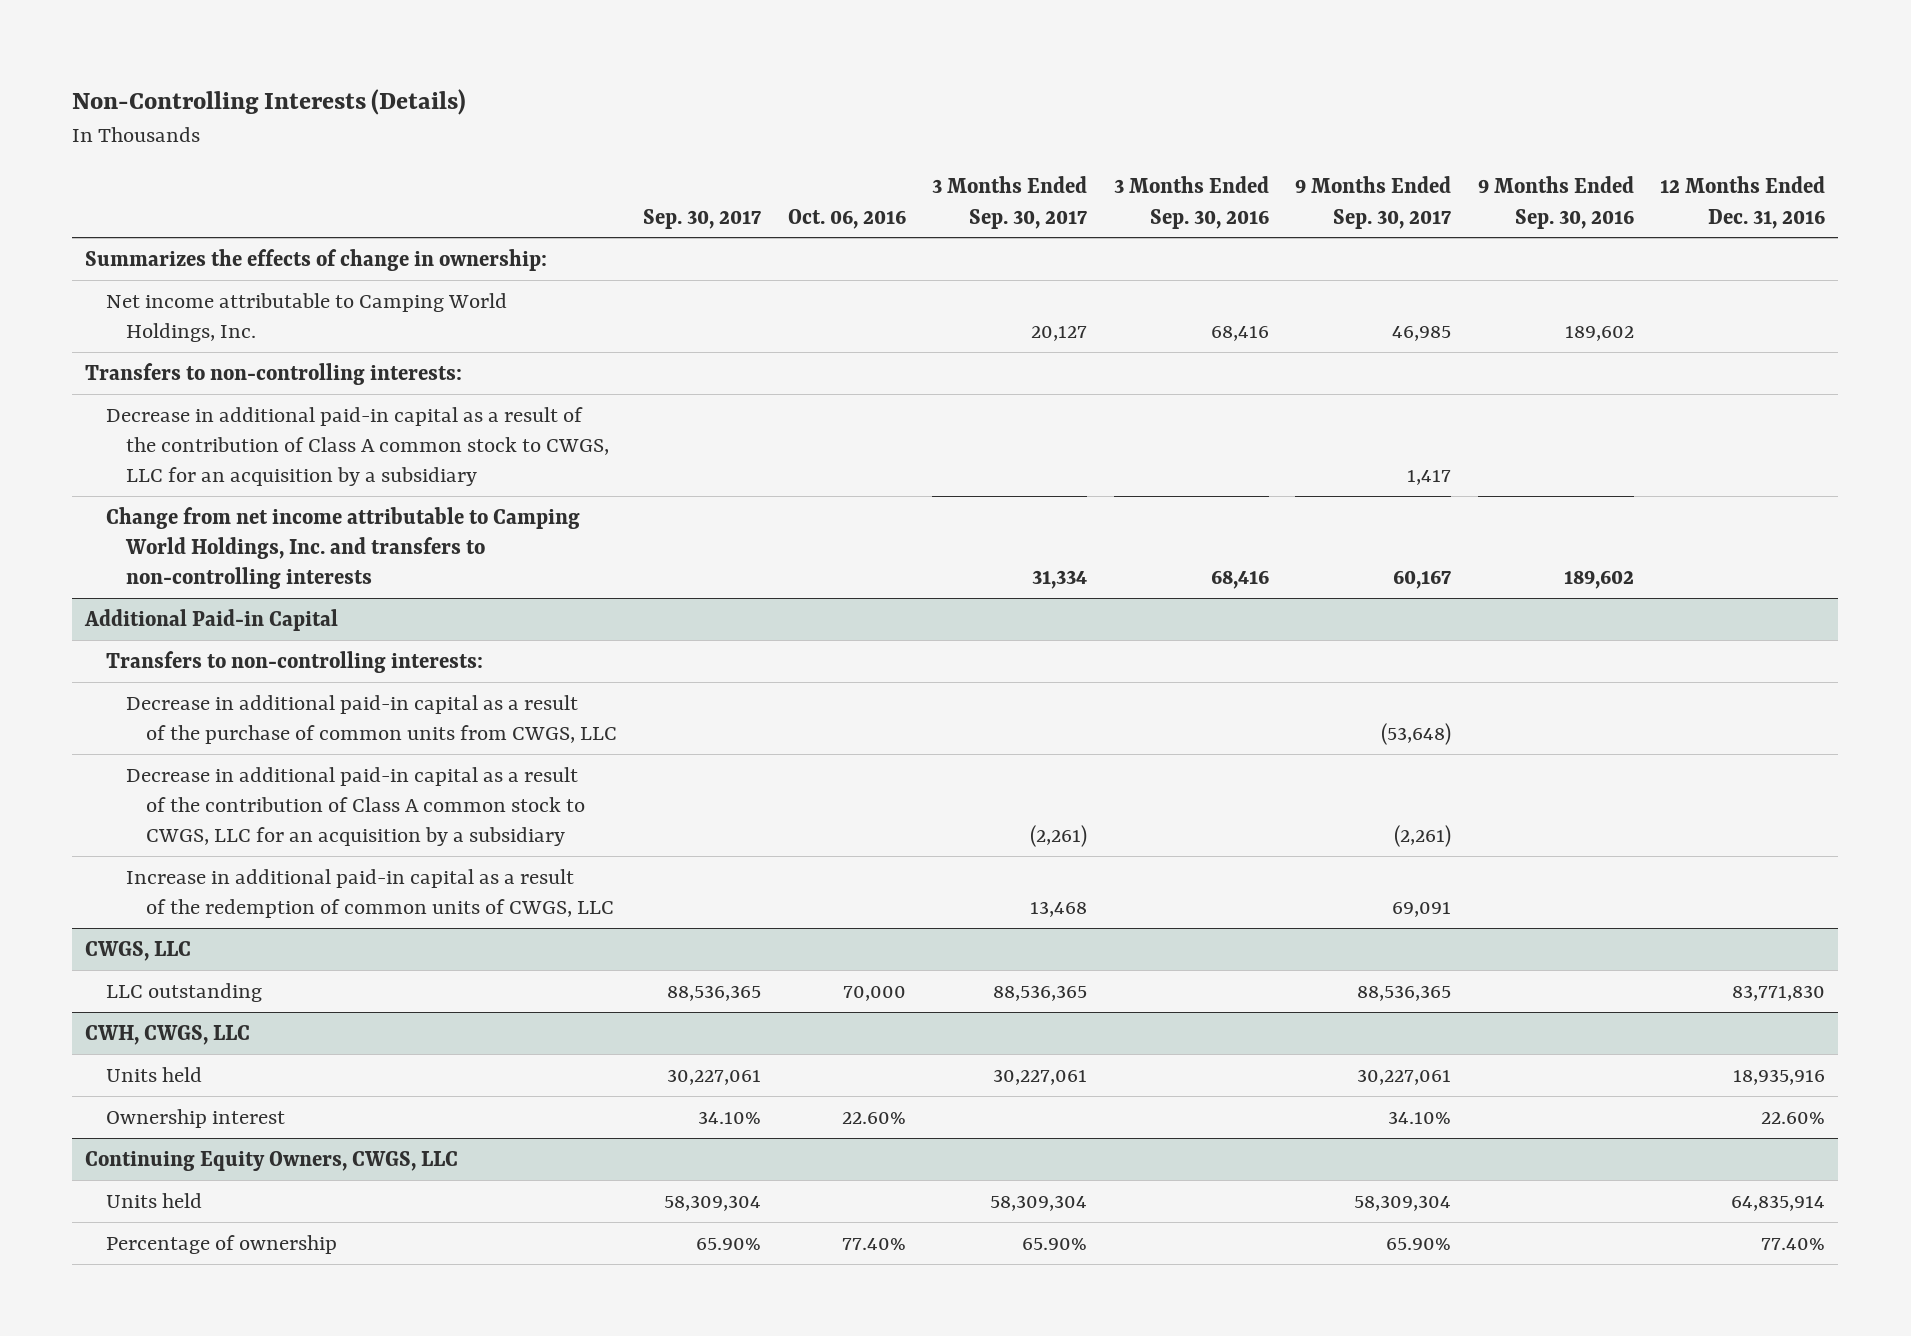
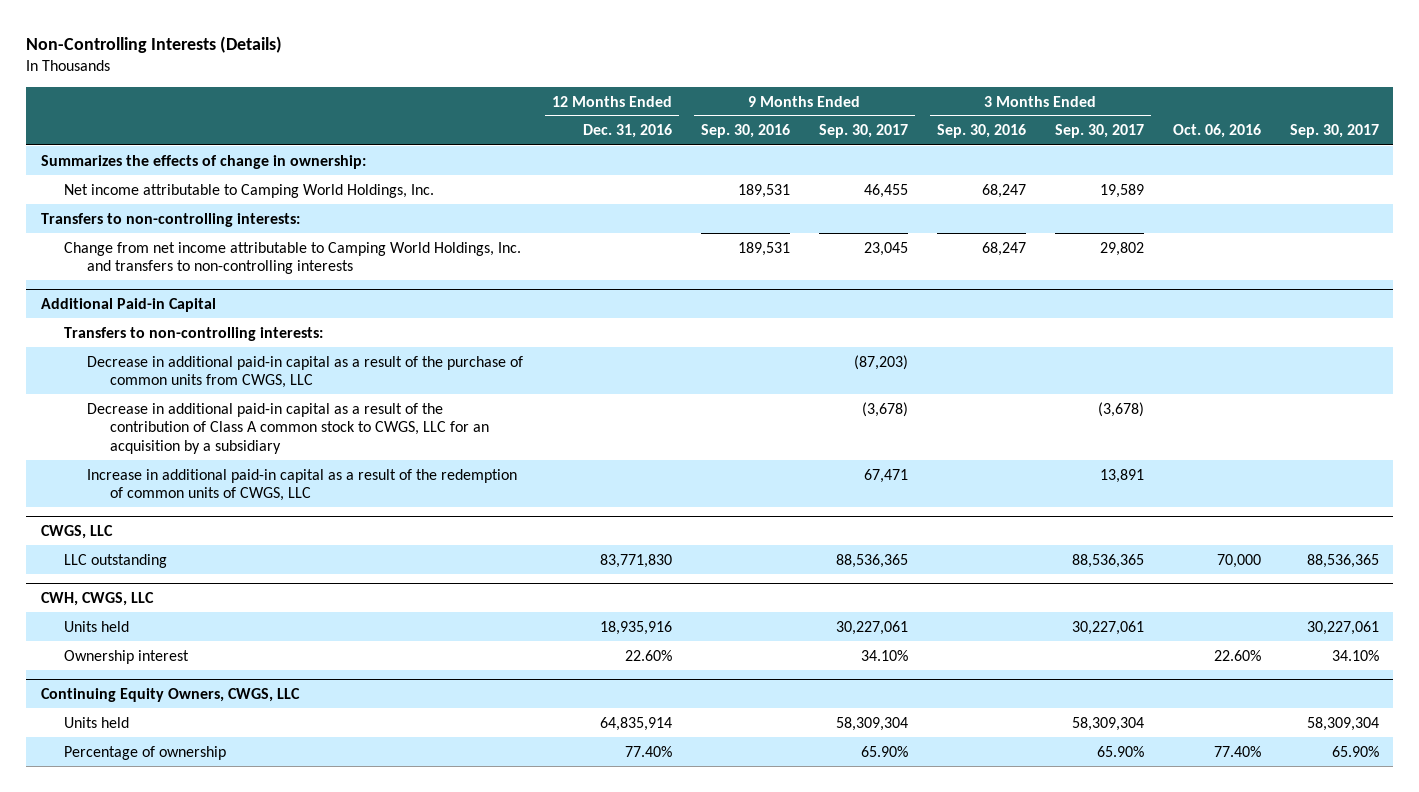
[1031,325,1088,341] 20,127 -> [1099,183,1144,198] 19,589
[1210,325,1269,341] 68,416 -> [981,183,1026,198] 68,247
[1392,325,1452,341] 46,985 -> [863,183,908,198] 46,455
[1564,325,1634,341] 189,602 -> [737,183,790,198] 189,531
[105,406,609,486] Decrease in additional paid-in capital as a result of the contribution of Class A common stock to CWGS, LLC for an acquisition by a subsidiary -> none
[1032,569,1088,589] 31,334 -> [1099,241,1144,256] 29,802
[1210,569,1269,589] 68,416 -> [981,241,1026,256] 68,247
[1393,569,1452,589] 60,167 -> [863,241,908,256] 23,045
[1563,569,1634,589] 189,602 -> [737,241,790,256] 189,531
[1381,722,1452,745] (53,648) -> [853,354,908,370] (87,203)
[1030,824,1088,847] (2,261) -> [1097,401,1144,417] (3,678)
[1394,824,1452,847] (2,261) -> [861,401,908,417] (3,678)
[1030,900,1088,917] 13,468 -> [1099,468,1144,483] 13,891
[1392,901,1452,917] 69,091 -> [863,468,908,483] 67,471

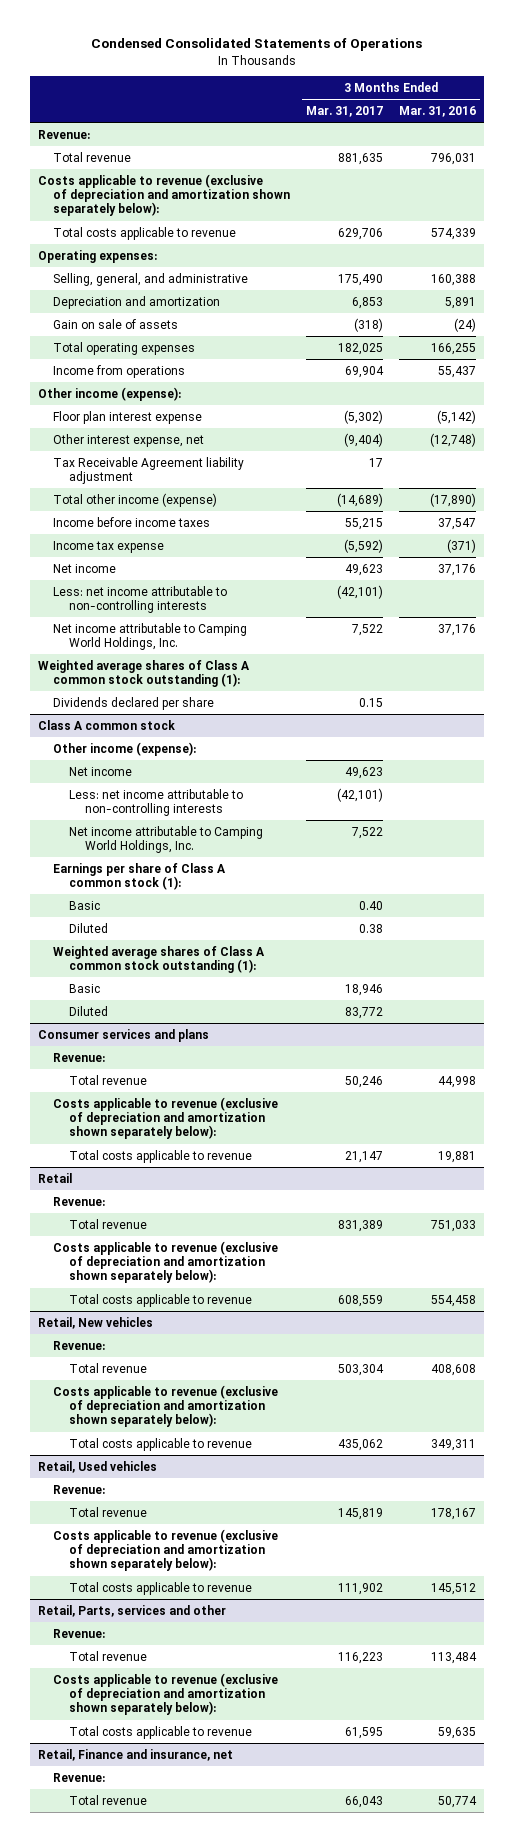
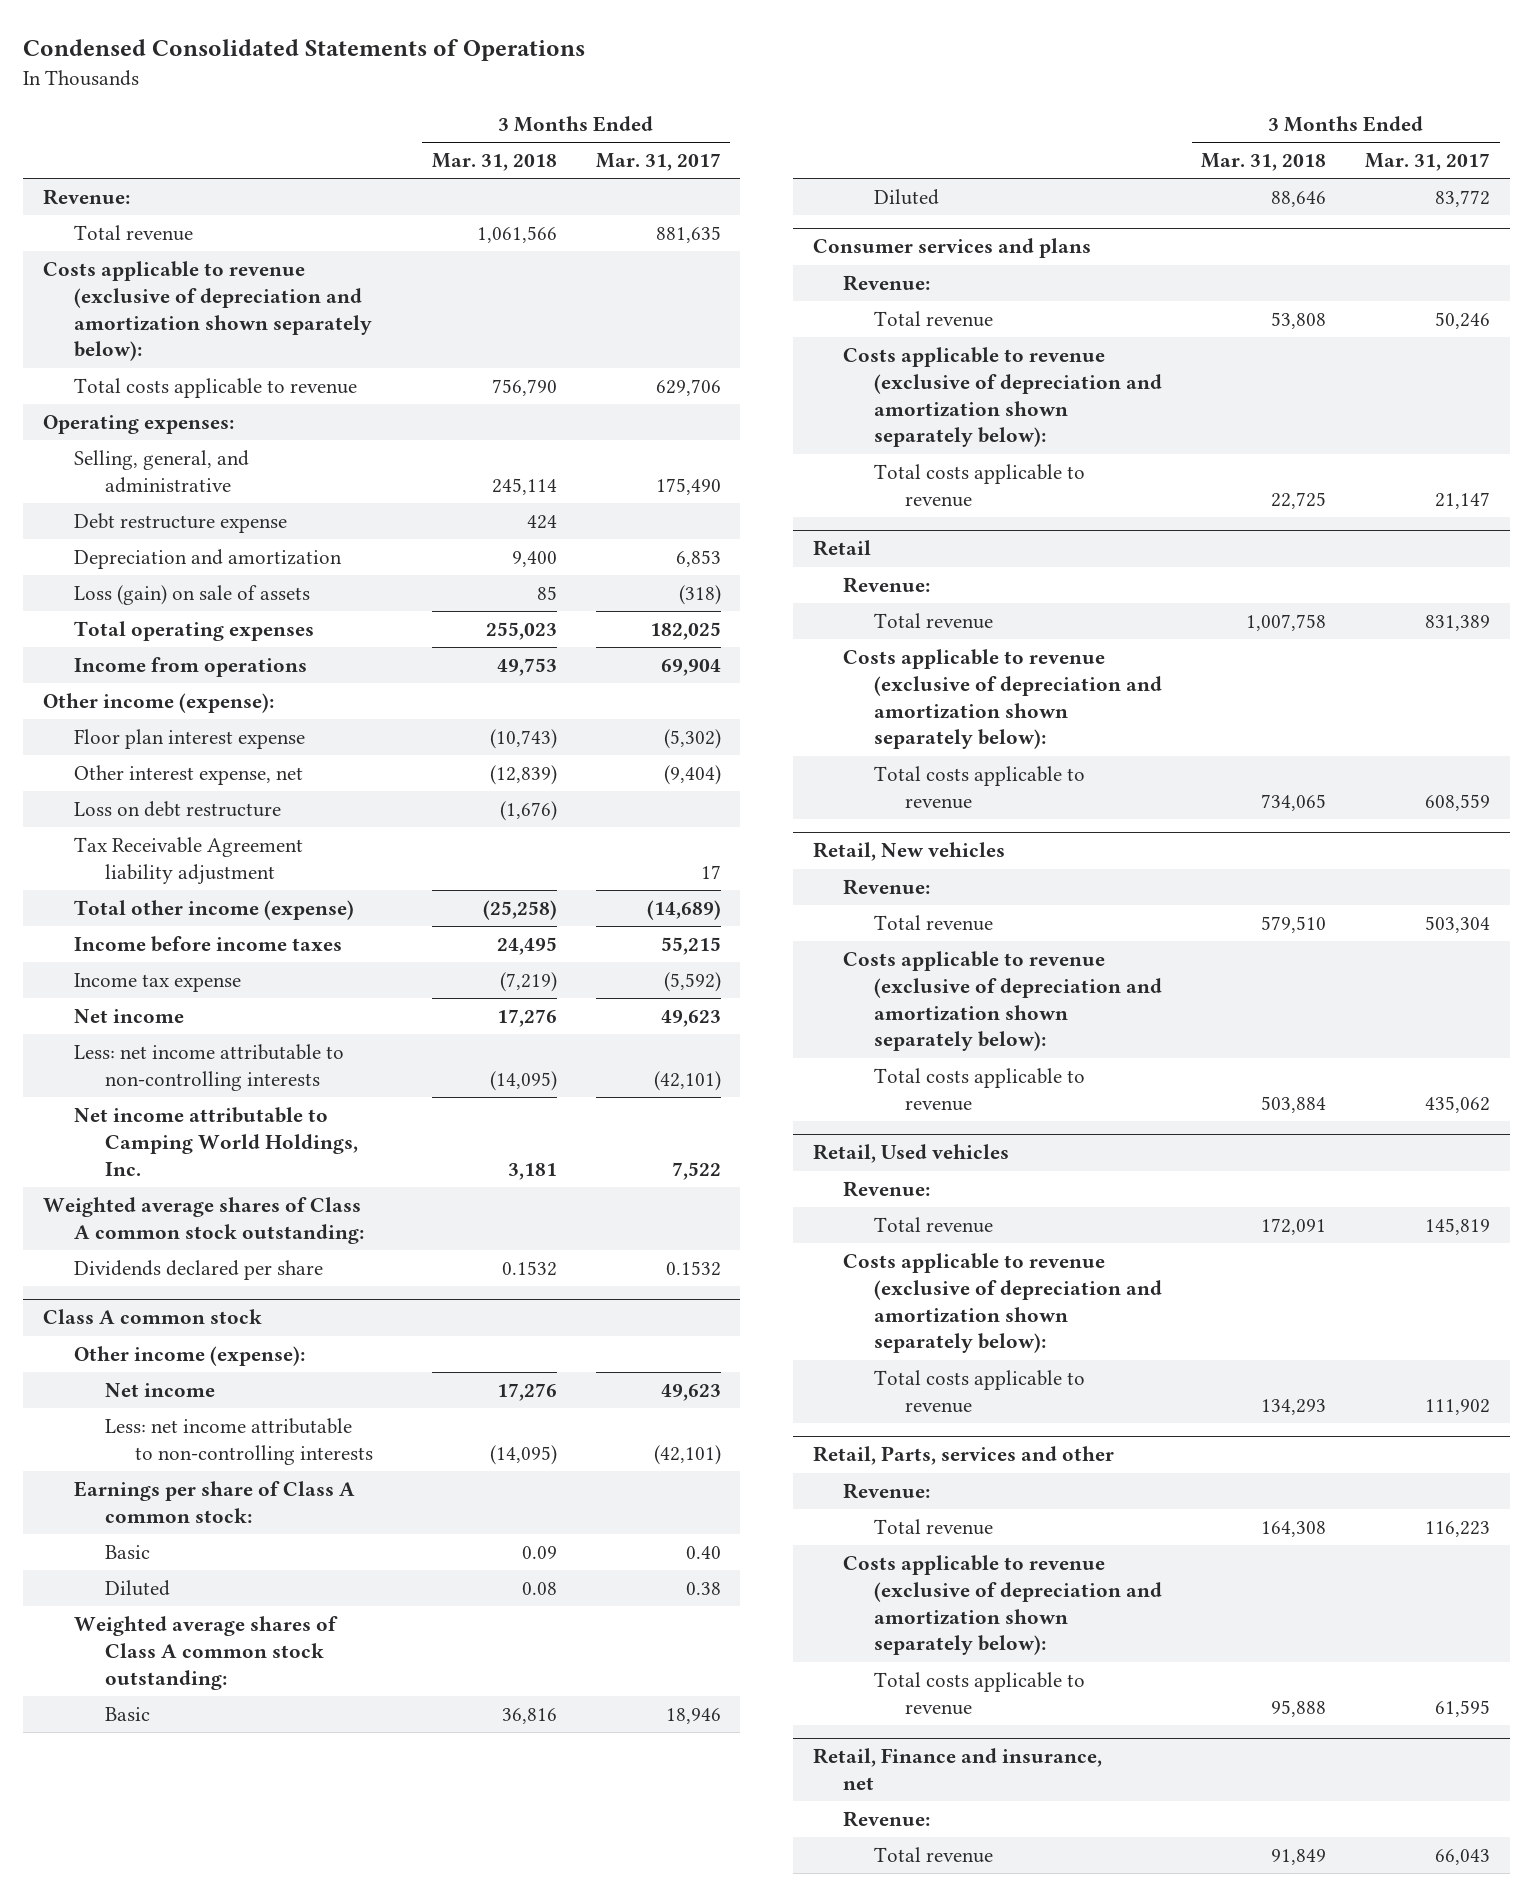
[398,106,476,118] Mar. 31, 2016 -> none
none -> [431,153,557,172] Mar. 31, 2018
none -> [73,513,287,534] Debt restructure expense
[53,318,179,329] Gain on sale of assets -> [73,585,310,606] Loss (gain) on sale of assets
none -> [73,801,281,818] Loss on debt restructure
[37,659,250,688] Weighted average shares of Class A common stock outstanding (1): -> [42,1197,364,1244] Weighted average shares of Class A common stock outstanding:
[359,697,384,707] 0.15 -> [665,1261,721,1277] 0.1532
[69,825,264,854] Net income attributable to Camping World Holdings, Inc. -> none
[53,862,227,891] Earnings per share of Class A common stock (1): -> [73,1481,355,1523] Earnings per share of Class A common stock:
[53,945,266,974] Weighted average shares of Class A common stock outstanding (1): -> [73,1616,338,1690] Weighted average shares of Class A common stock outstanding:

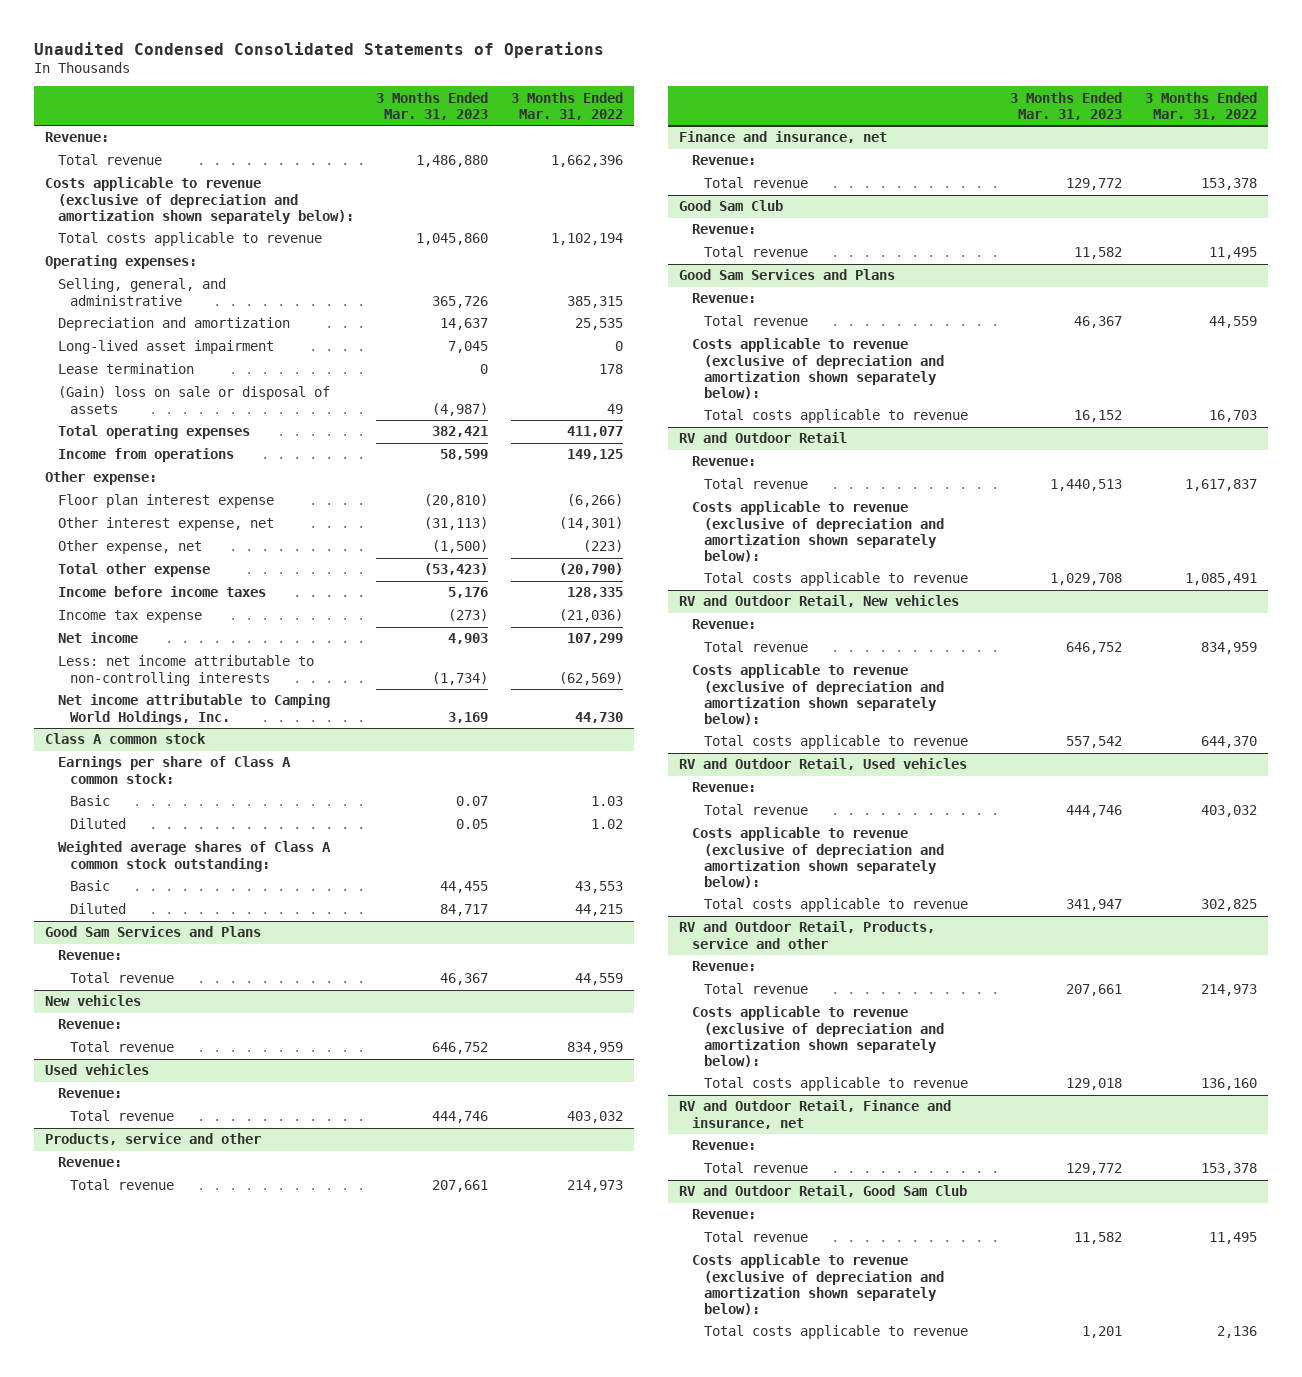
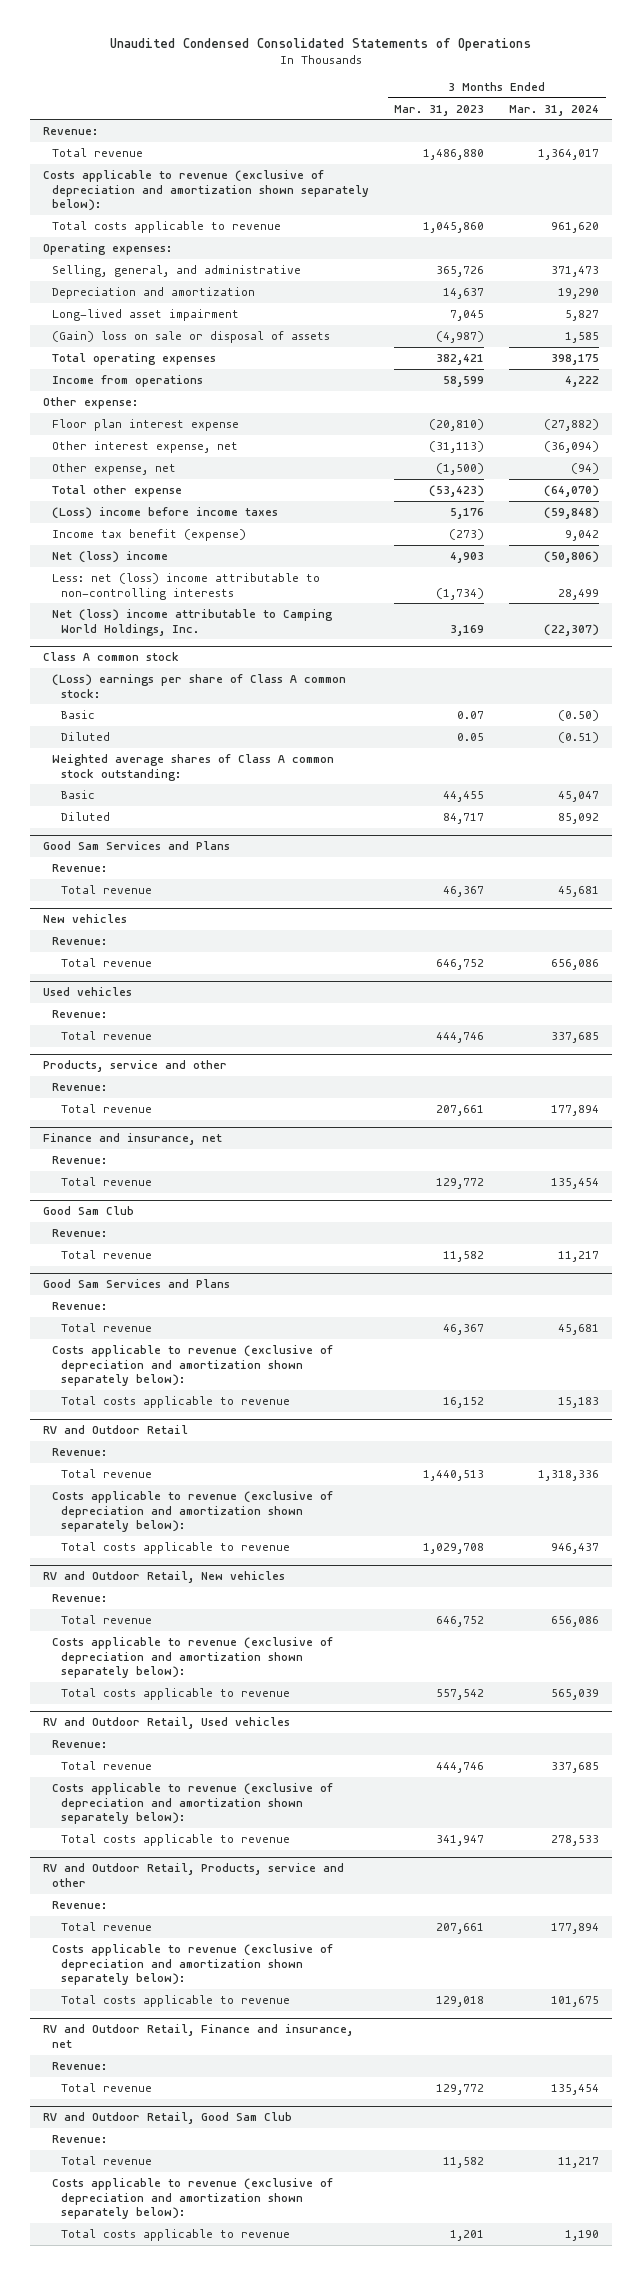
[510,91,623,120] 3 Months Ended Mar. 31, 2022 -> none
none -> [509,104,600,116] Mar. 31, 2024
[57,363,194,375] Lease termination -> none
[57,586,266,598] Income before income taxes -> [51,506,278,519] (Loss) income before income taxes
[57,610,202,624] Income tax expense -> [51,528,246,541] Income tax benefit (expense)
[57,632,138,644] Net income -> [51,550,168,563] Net (loss) income
[57,655,314,686] Less: net income attributable to non-controlling interests -> [51,572,320,600] Less: net (loss) income attributable to non-controlling interests
[57,694,330,725] Net income attributable to Camping World Holdings, Inc. -> [51,608,333,636] Net (loss) income attributable to Camping World Holdings, Inc.
[57,756,291,784] Earnings per share of Class A common stock: -> [51,673,346,698] (Loss) earnings per share of Class A common stock:

